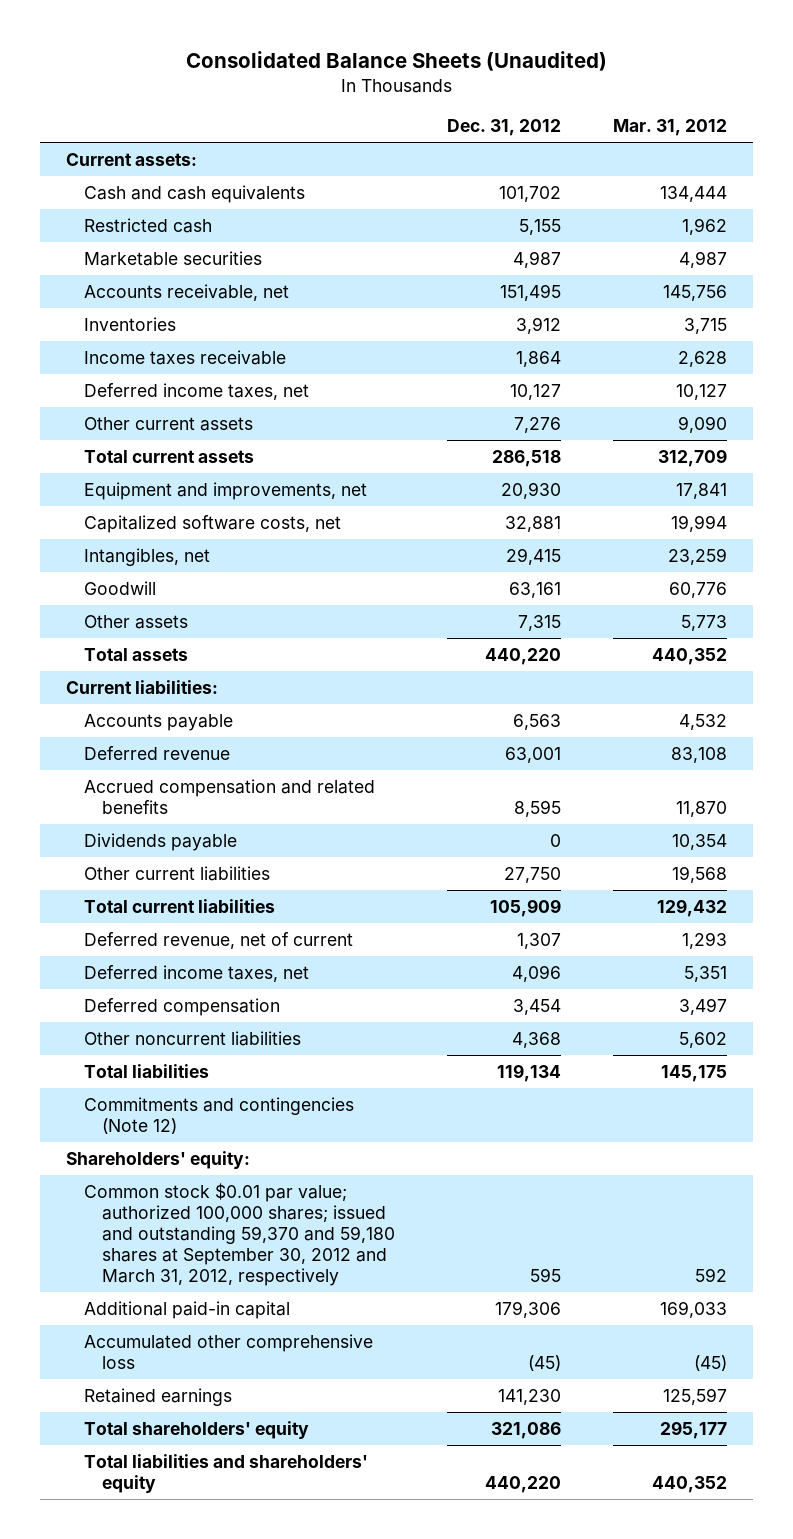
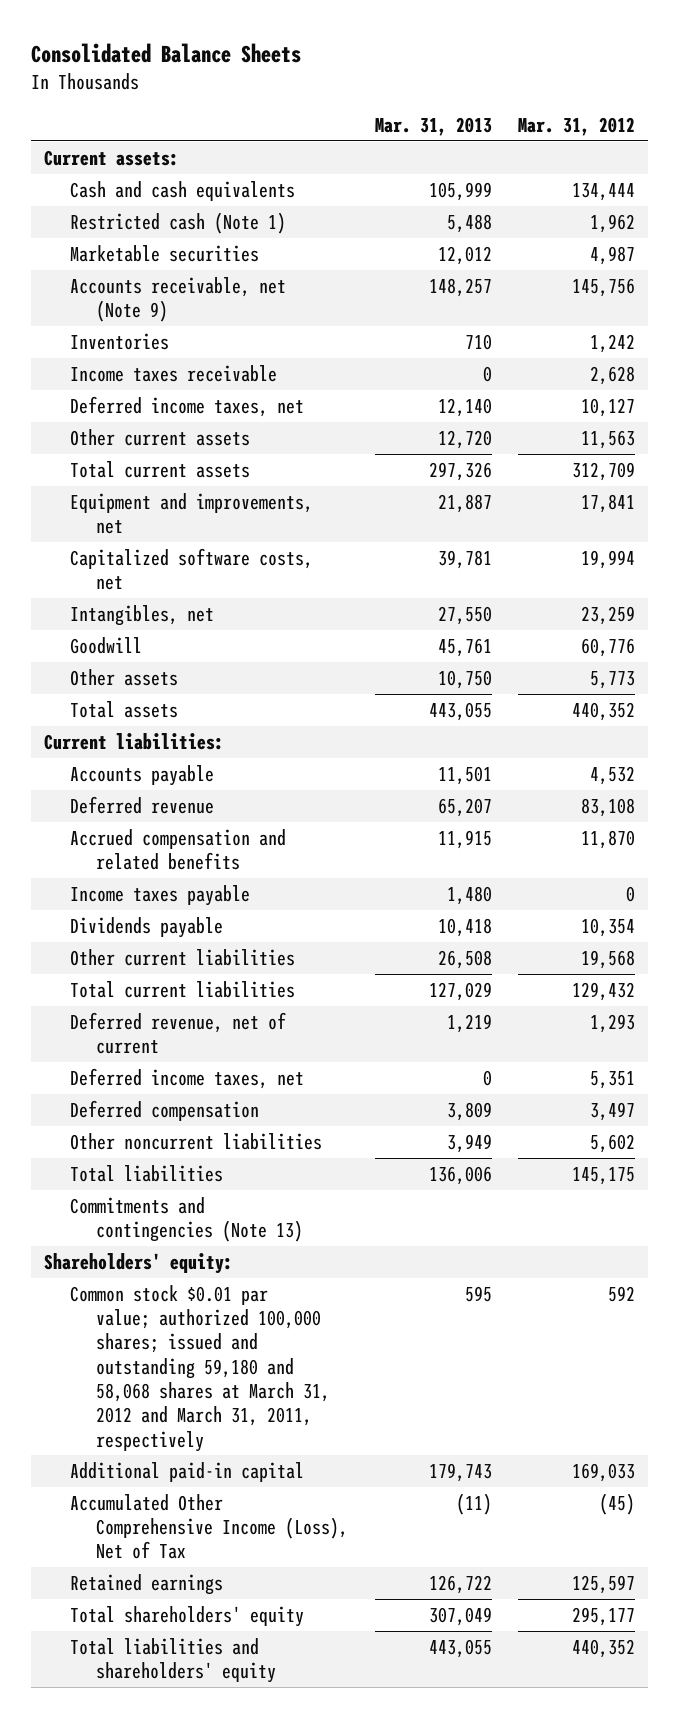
[185,50,607,71] Consolidated Balance Sheets (Unaudited) -> [30,42,301,63] Consolidated Balance Sheets
[447,119,562,137] Dec. 31, 2012 -> none
none -> [374,117,492,137] Mar. 31, 2013
[84,217,213,233] Restricted cash -> [70,211,287,234] Restricted cash (Note 1)
[84,283,290,301] Accounts receivable, net -> [70,276,287,323] Accounts receivable, net (Note 9)
[684,317,728,334] 3,715 -> [590,333,636,353] 1,242
[678,415,728,433] 9,090 -> [581,429,636,449] 11,563
none -> [70,884,251,906] Income taxes payable
[84,1096,355,1134] Commitments and contingencies (Note 12) -> [70,1196,304,1243] Commitments and contingencies (Note 13)
[84,1182,396,1286] Common stock $0.01 par value; authorized 100,000 shares; issued and outstanding 59,370 and 59,180 shares at September 30, 2012 and March 31, 2012, respectively -> [70,1284,331,1452] Common stock $0.01 par value; authorized 100,000 shares; issued and outstanding 59,180 and 58,068 shares at March 31, 2012 and March 31, 2011, respectively
[84,1333,374,1369] Accumulated other comprehensive loss -> [70,1493,349,1560] Accumulated Other Comprehensive Income (Loss), Net of Tax

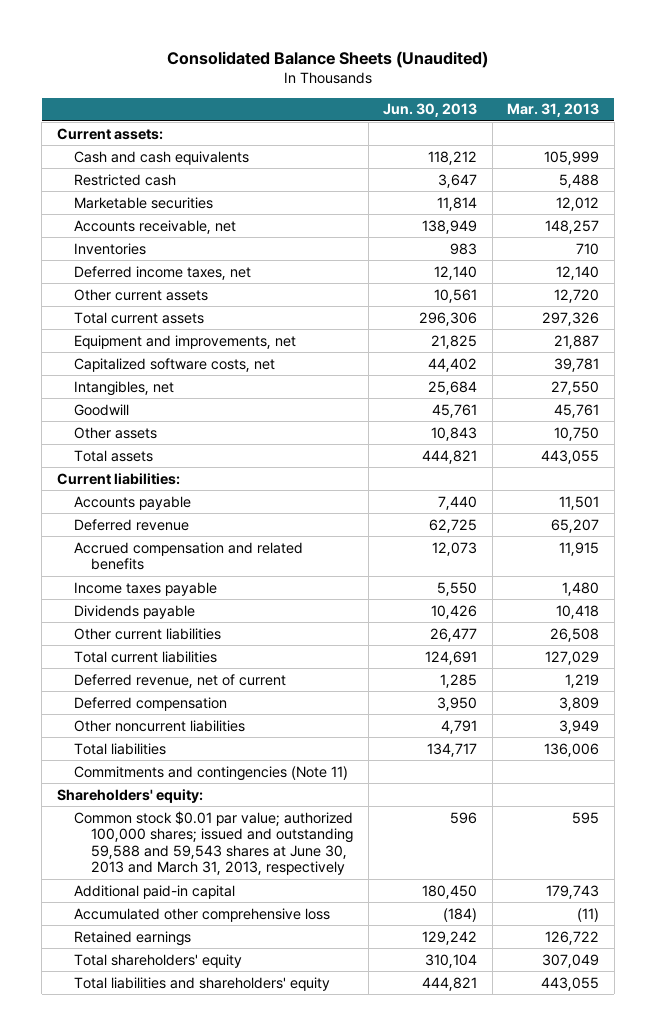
[30,42,301,63] Consolidated Balance Sheets -> [167,50,489,68] Consolidated Balance Sheets (Unaudited)
[518,117,636,137] Mar. 31, 2012 -> none
none -> [383,103,478,118] Jun. 30, 2013
[70,211,287,234] Restricted cash (Note 1) -> [74,173,177,186] Restricted cash
[70,276,287,323] Accounts receivable, net (Note 9) -> [74,219,237,234] Accounts receivable, net
[70,364,278,382] Income taxes receivable -> none
[70,1067,305,1089] Deferred income taxes, net -> none
[70,1196,304,1243] Commitments and contingencies (Note 13) -> [74,765,349,781] Commitments and contingencies (Note 11)
[70,1284,331,1452] Common stock $0.01 par value; authorized 100,000 shares; issued and outstanding 59,180 and 58,068 shares at March 31, 2012 and March 31, 2011, respectively -> [74,810,354,876] Common stock $0.01 par value; authorized 100,000 shares; issued and outstanding 59,588 and 59,543 shares at June 30, 2013 and March 31, 2013, respectively
[70,1493,349,1560] Accumulated Other Comprehensive Income (Loss), Net of Tax -> [74,907,331,922] Accumulated other comprehensive loss

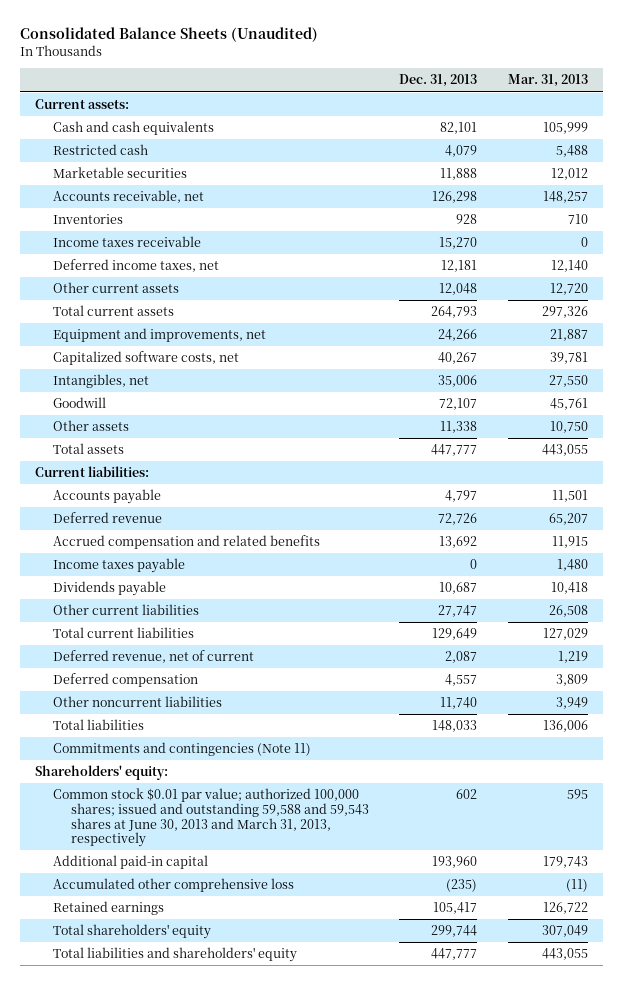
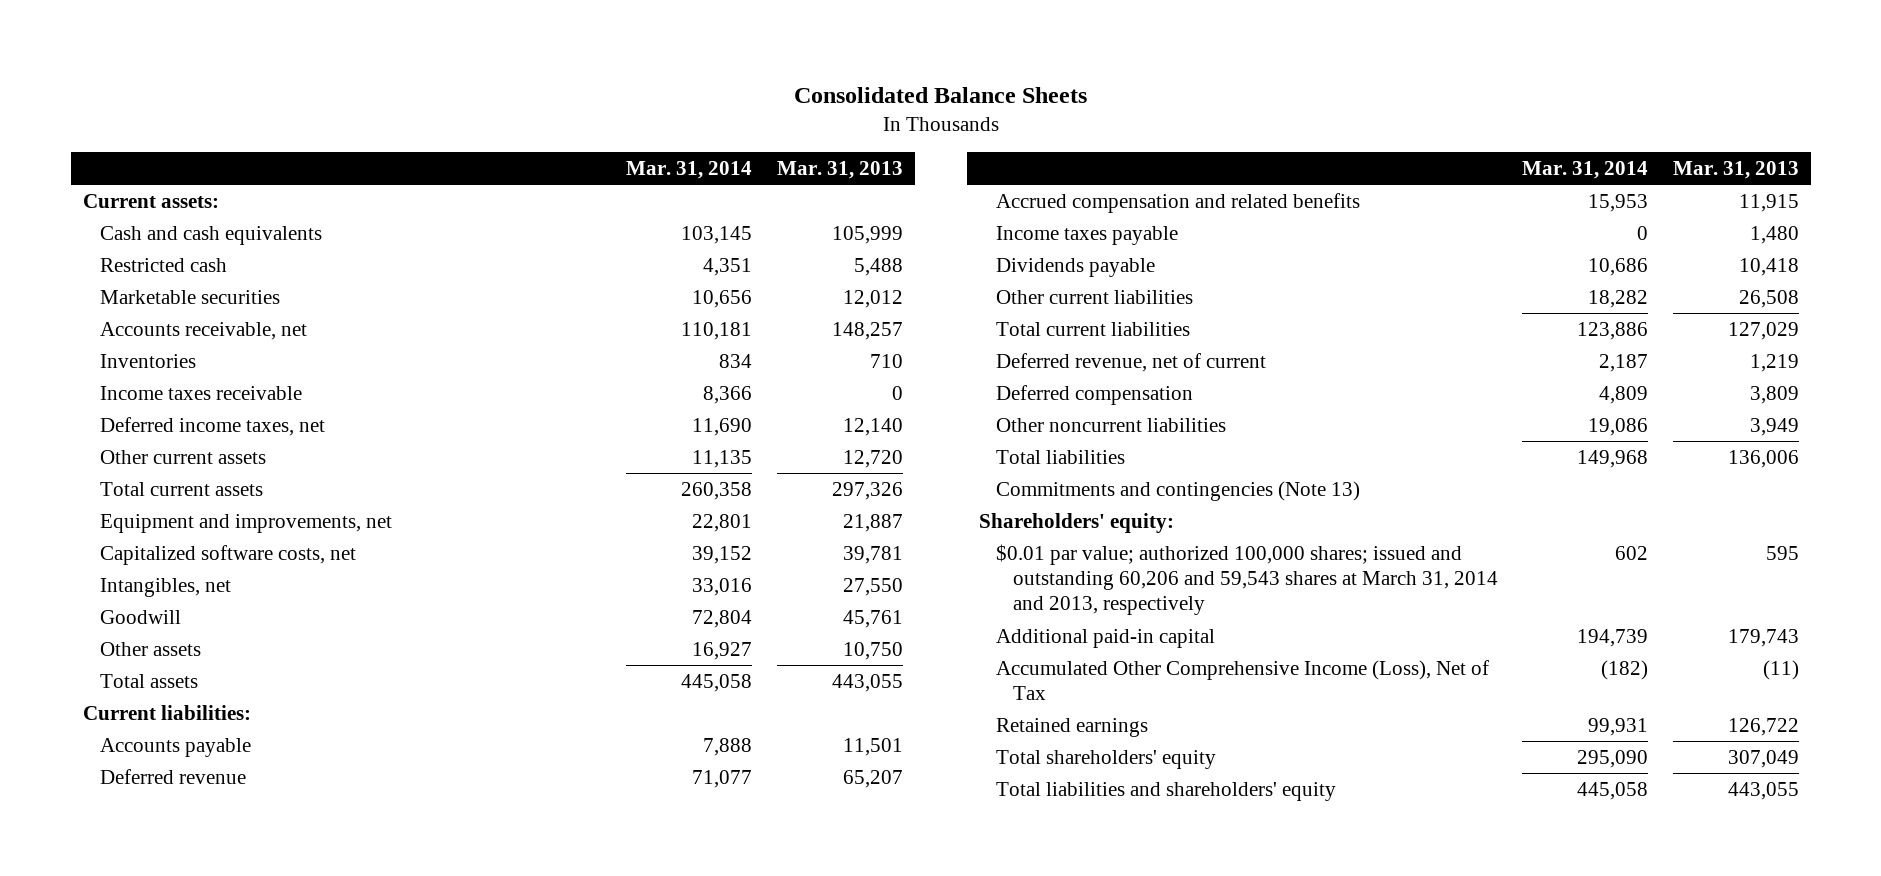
[19,27,318,43] Consolidated Balance Sheets (Unaudited) -> [793,87,1087,104] Consolidated Balance Sheets
[399,74,478,88] Dec. 31, 2013 -> none
none -> [626,161,753,180] Mar. 31, 2014
[52,742,311,757] Commitments and contingencies (Note 11) -> [996,480,1361,501] Commitments and contingencies (Note 13)
[52,788,369,848] Common stock $0.01 par value; authorized 100,000 shares; issued and outstanding 59,588 and 59,543 shares at June 30, 2013 and March 31, 2013, respectively -> [996,543,1499,616] $0.01 par value; authorized 100,000 shares; issued and outstanding 60,206 and 59,543 shares at March 31, 2014 and 2013, respectively
[52,878,294,893] Accumulated other comprehensive loss -> [996,659,1490,701] Accumulated Other Comprehensive Income (Loss), Net of Tax

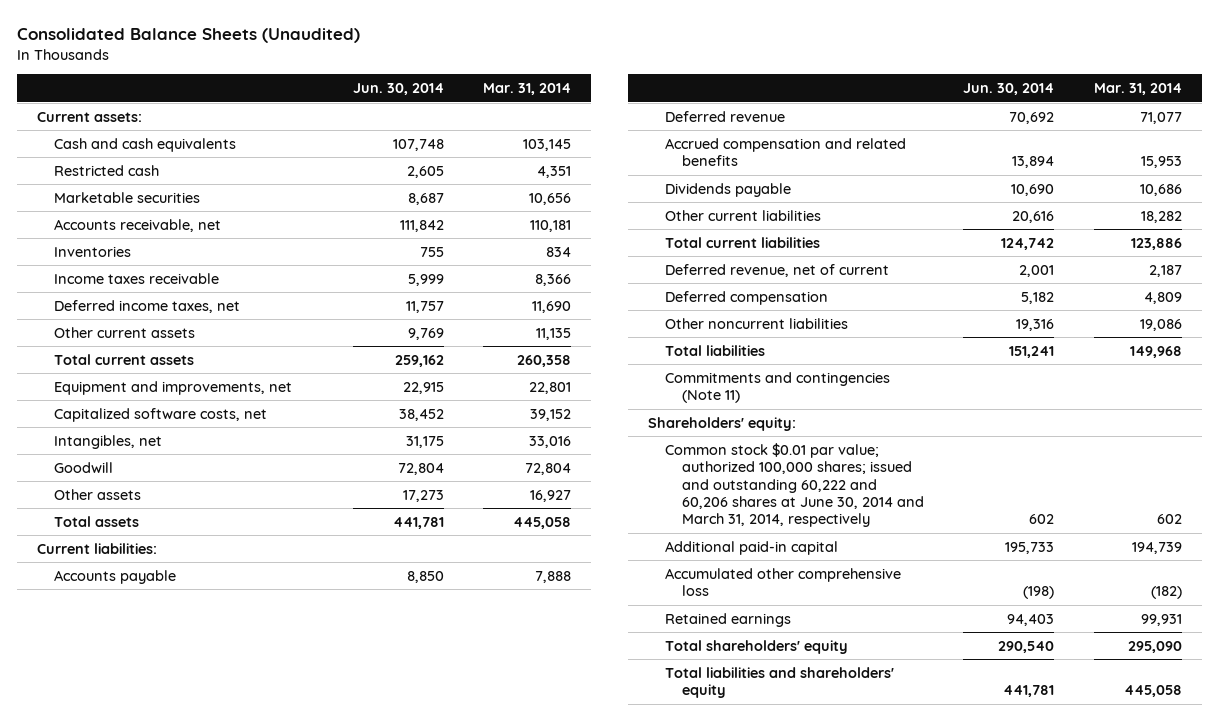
[793,87,1087,104] Consolidated Balance Sheets -> [17,28,361,44] Consolidated Balance Sheets (Unaudited)
[776,161,903,180] Mar. 31, 2013 -> none
none -> [352,83,444,96] Jun. 30, 2014
[996,225,1179,245] Income taxes payable -> none
[996,480,1361,501] Commitments and contingencies (Note 13) -> [664,371,890,404] Commitments and contingencies (Note 11)
[996,543,1499,616] $0.01 par value; authorized 100,000 shares; issued and outstanding 60,206 and 59,543 shares at March 31, 2014 and 2013, respectively -> [664,442,924,528] Common stock $0.01 par value; authorized 100,000 shares; issued and outstanding 60,222 and 60,206 shares at June 30, 2014 and March 31, 2014, respectively
[996,659,1490,701] Accumulated Other Comprehensive Income (Loss), Net of Tax -> [664,567,901,597] Accumulated other comprehensive loss

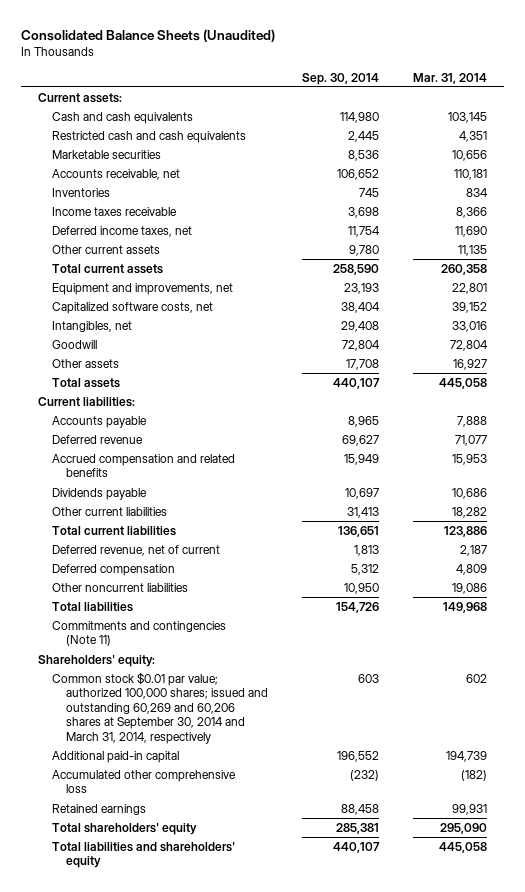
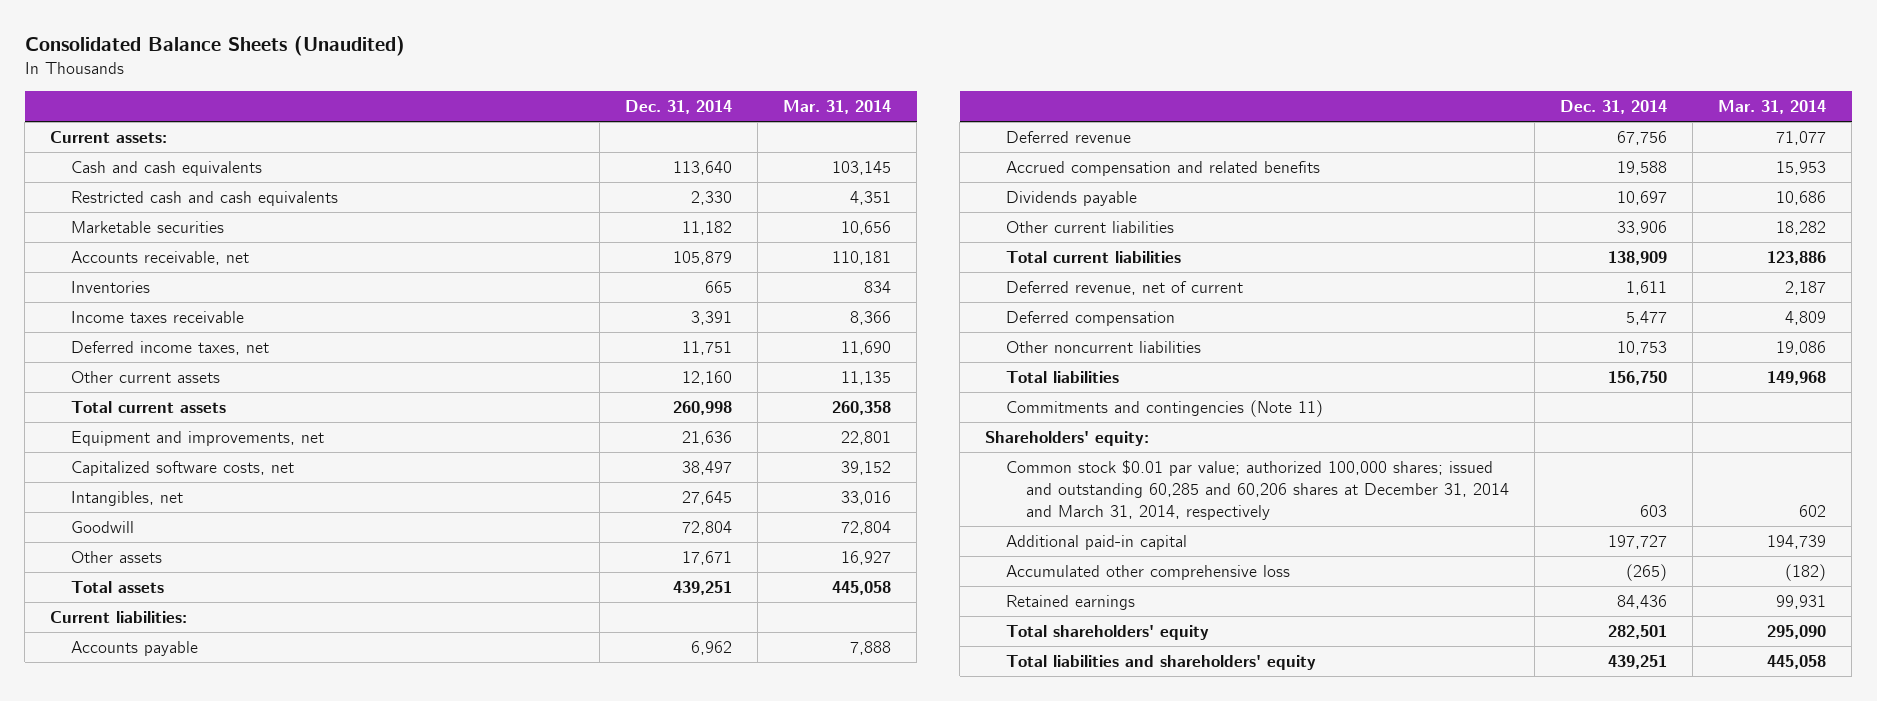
[301,72,379,85] Sep. 30, 2014 -> none
none -> [625,100,733,115] Dec. 31, 2014
[52,671,269,744] Common stock $0.01 par value; authorized 100,000 shares; issued and outstanding 60,269 and 60,206 shares at September 30, 2014 and March 31, 2014, respectively -> [1005,459,1510,520] Common stock $0.01 par value; authorized 100,000 shares; issued and outstanding 60,285 and 60,206 shares at December 31, 2014 and March 31, 2014, respectively

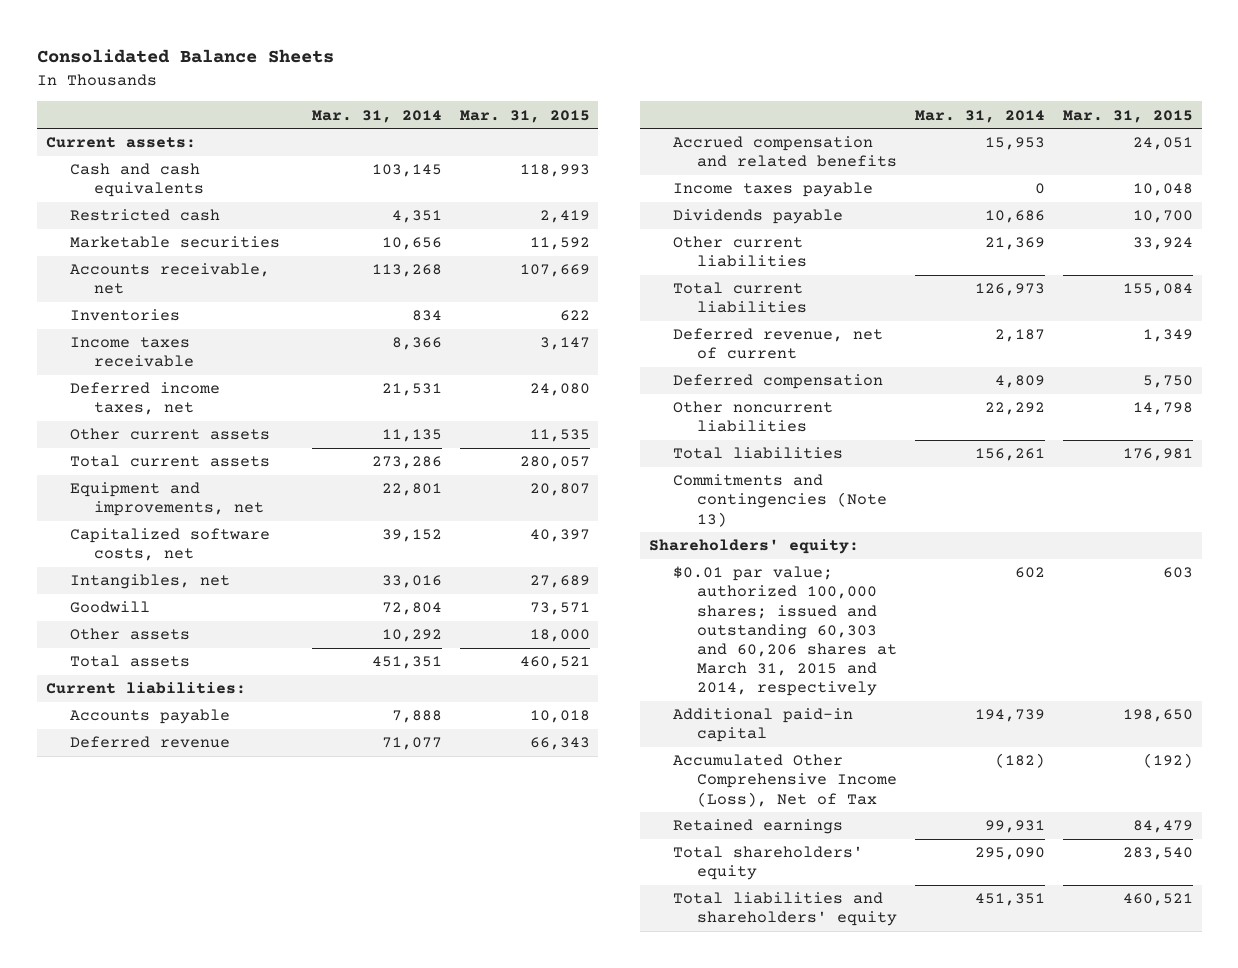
[24,36,405,57] Consolidated Balance Sheets (Unaudited) -> [36,49,334,64] Consolidated Balance Sheets
[625,100,733,115] Dec. 31, 2014 -> none
none -> [459,109,590,123] Mar. 31, 2015
[70,190,338,206] Restricted cash and cash equivalents -> [69,209,220,222] Restricted cash
[832,250,892,265] 110,181 -> [371,264,442,278] 113,268
[841,340,892,355] 11,690 -> [381,383,442,397] 21,531
[832,400,892,415] 260,358 -> [371,456,442,470] 273,286
[841,550,892,565] 16,927 -> [381,629,442,643] 10,292
[832,580,892,595] 445,058 -> [371,656,442,670] 451,351
none -> [673,182,874,198] Income taxes payable
[1776,220,1827,235] 18,282 -> [985,237,1046,251] 21,369
[1767,250,1827,265] 123,886 -> [975,283,1046,297] 126,973
[1776,340,1827,355] 19,086 -> [985,402,1046,416] 22,292
[1767,370,1827,385] 149,968 -> [975,448,1046,462] 156,261
[1005,399,1323,417] Commitments and contingencies (Note 11) -> [673,474,888,527] Commitments and contingencies (Note 13)
[1005,459,1510,520] Common stock $0.01 par value; authorized 100,000 shares; issued and outstanding 60,285 and 60,206 shares at December 31, 2014 and March 31, 2014, respectively -> [673,566,898,697] $0.01 par value; authorized 100,000 shares; issued and outstanding 60,303 and 60,206 shares at March 31, 2015 and 2014, respectively
[1005,564,1290,580] Accumulated other comprehensive loss -> [673,754,898,807] Accumulated Other Comprehensive Income (Loss), Net of Tax
[1767,654,1827,669] 445,058 -> [975,893,1046,907] 451,351

